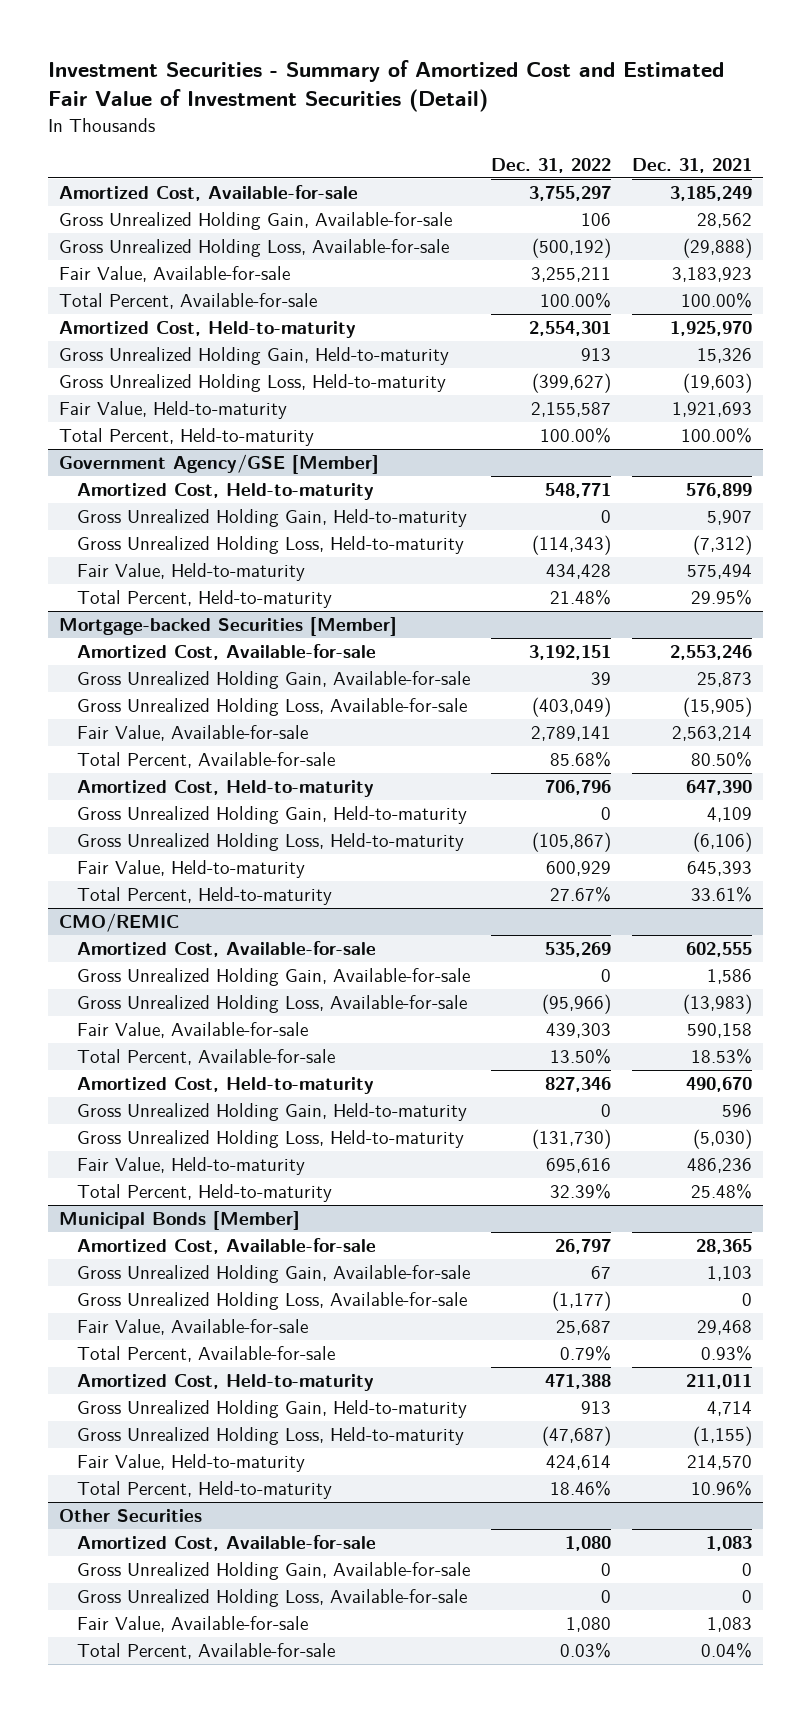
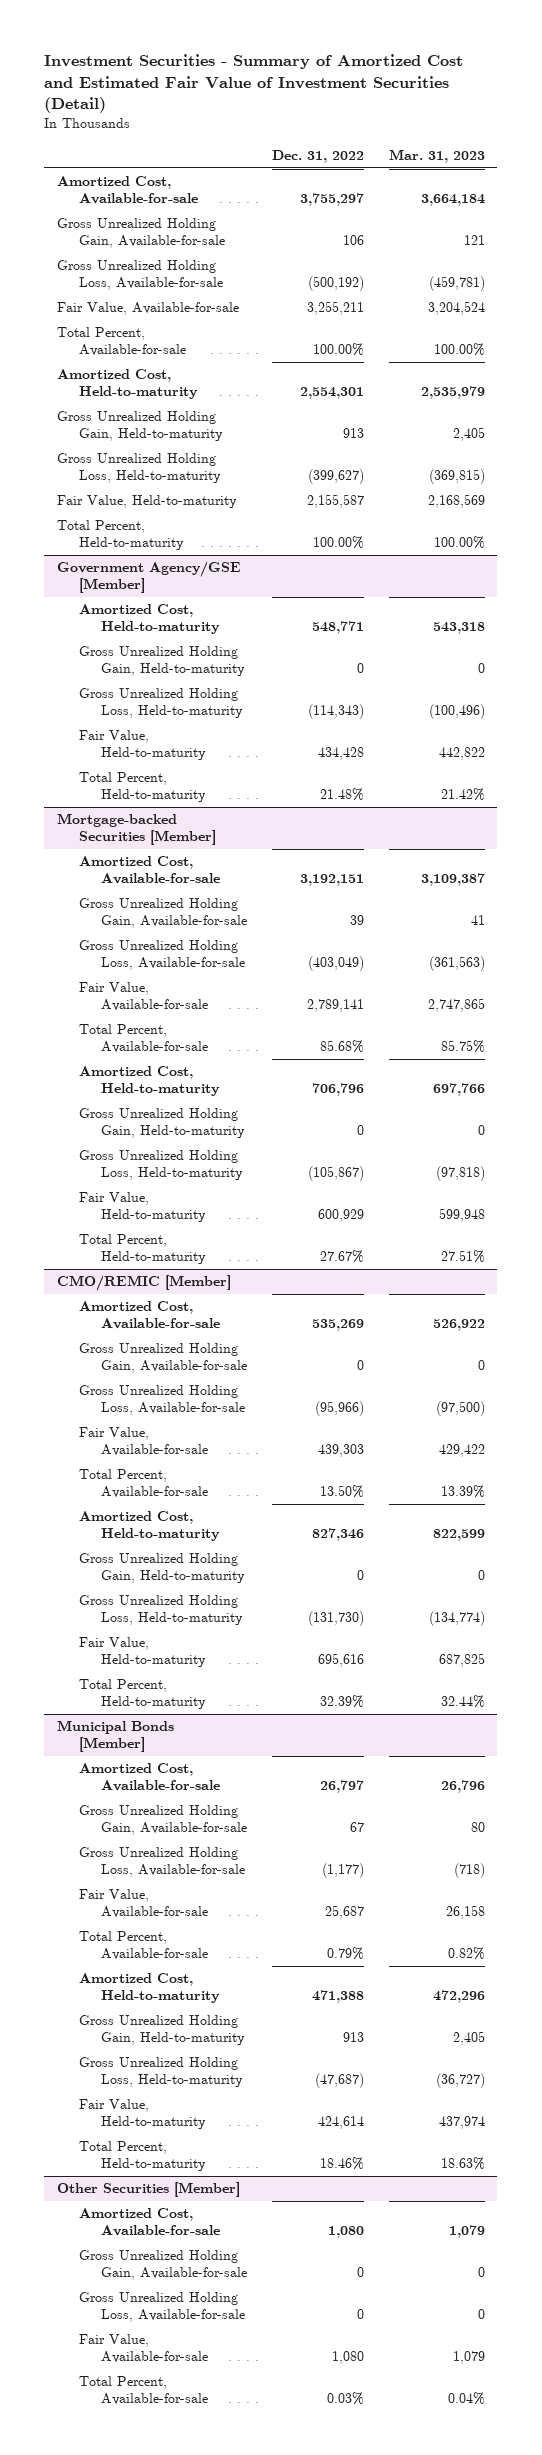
[632,157,753,173] Dec. 31, 2021 -> none
none -> [388,148,485,163] Mar. 31, 2023
[58,913,179,933] CMO/REMIC -> [56,1275,231,1292] CMO/REMIC [Member]
[58,1509,202,1523] Other Securities -> [56,2182,240,2198] Other Securities [Member]

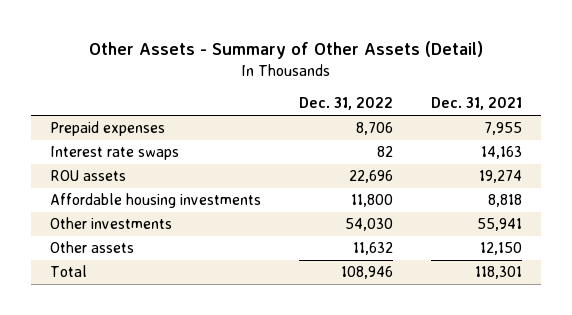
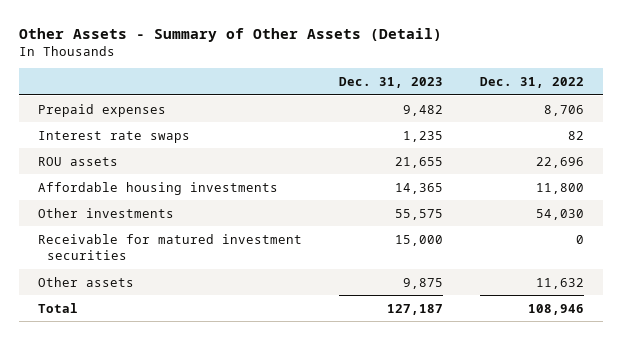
[430,97,522,111] Dec. 31, 2021 -> none
none -> [339,77,444,89] Dec. 31, 2023
none -> [37,233,302,261] Receivable for matured investment securities

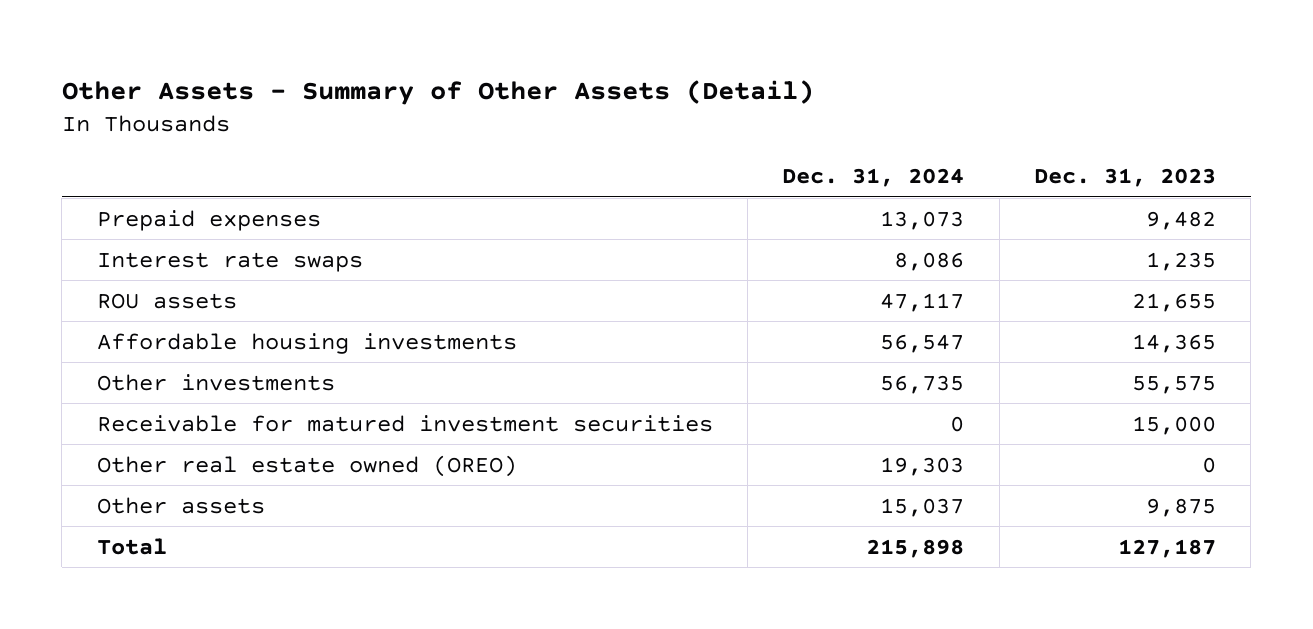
[480,77,585,89] Dec. 31, 2022 -> none
none -> [782,167,965,187] Dec. 31, 2024
none -> [96,454,517,477] Other real estate owned (OREO)

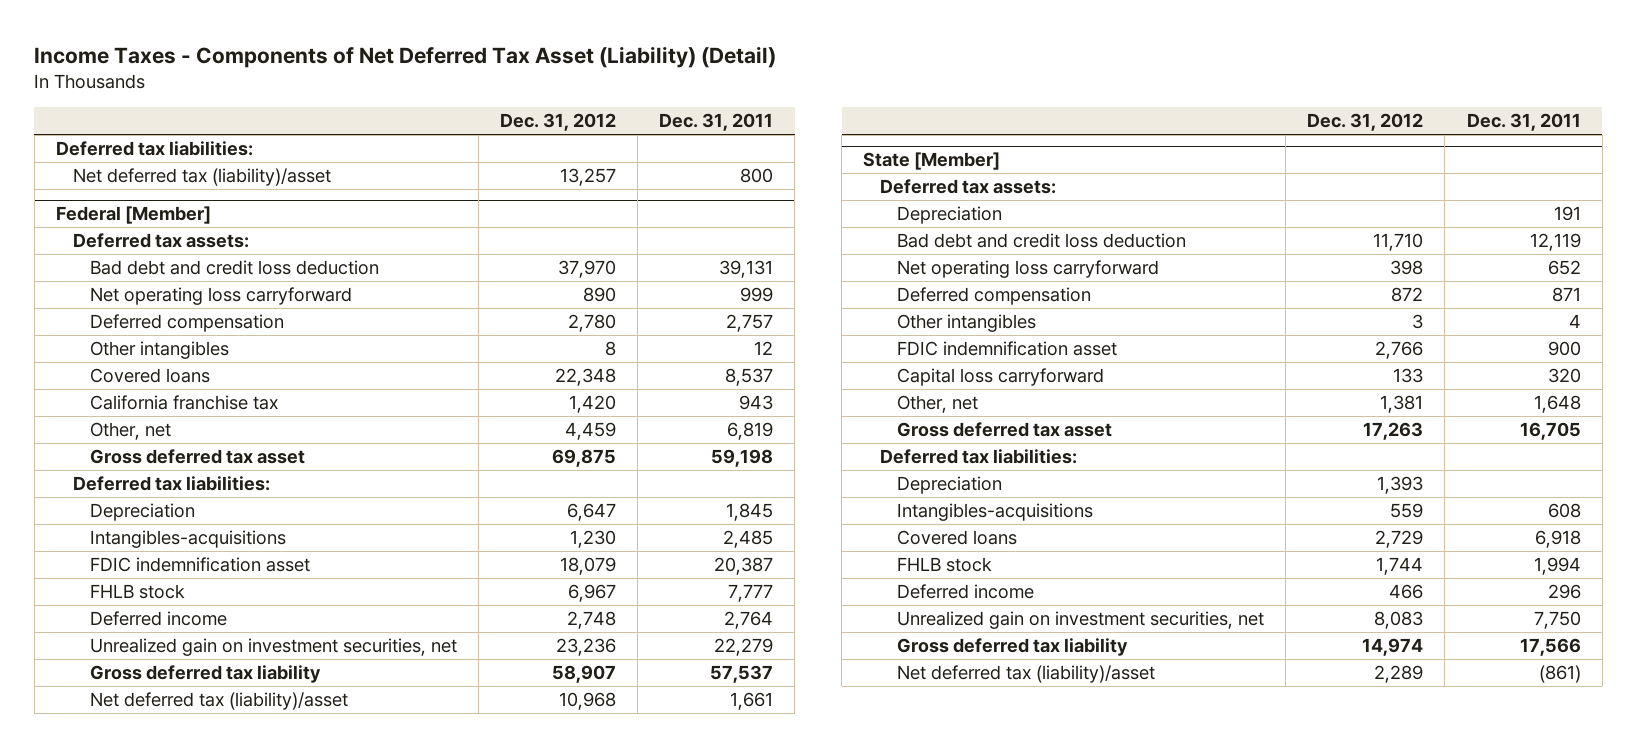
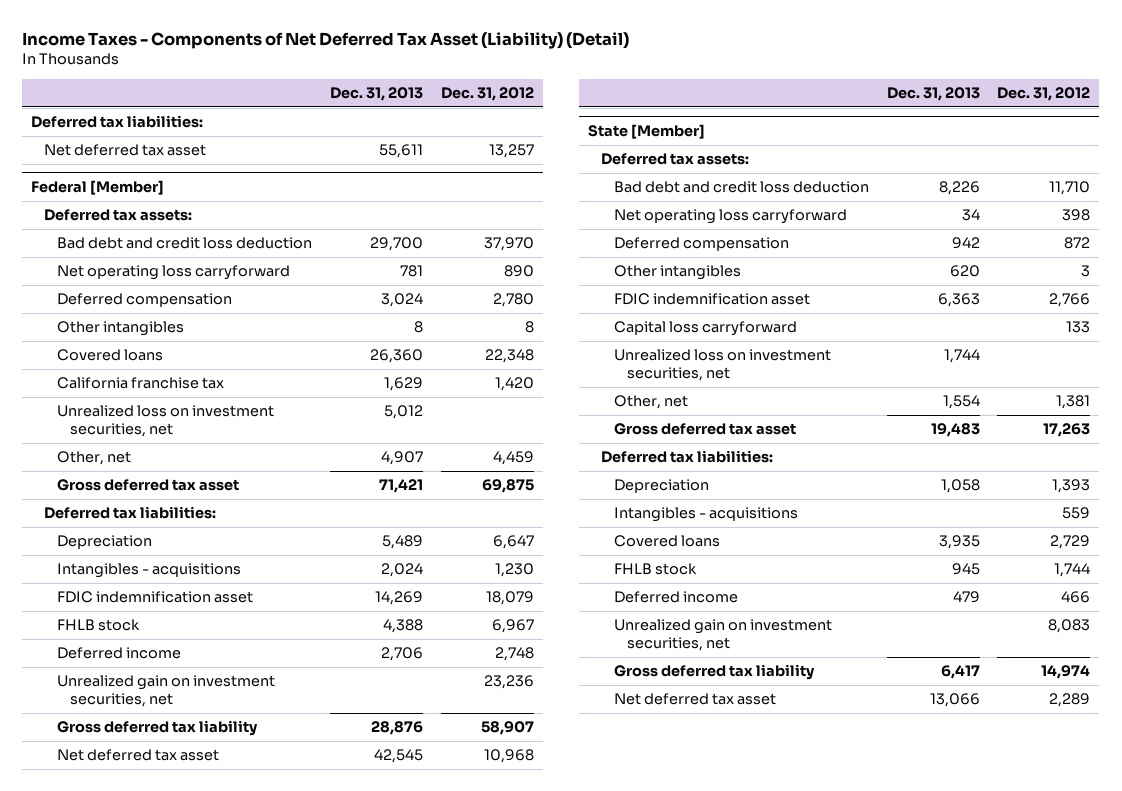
[659,113,774,132] Dec. 31, 2011 -> none
none -> [330,86,424,101] Dec. 31, 2013
[72,168,331,187] Net deferred tax (liability)/asset -> [44,144,207,157] Net deferred tax asset
none -> [57,405,275,438] Unrealized loss on investment securities, net
[89,530,286,549] Intangibles-acquisitions -> [57,563,242,579] Intangibles - acquisitions
[89,692,348,711] Net deferred tax (liability)/asset -> [57,749,220,762] Net deferred tax asset
[897,206,1003,225] Depreciation -> none
none -> [613,349,831,382] Unrealized loss on investment securities, net
[897,503,1094,522] Intangibles-acquisitions -> [613,507,798,523] Intangibles - acquisitions
[897,665,1156,684] Net deferred tax (liability)/asset -> [613,693,776,706] Net deferred tax asset

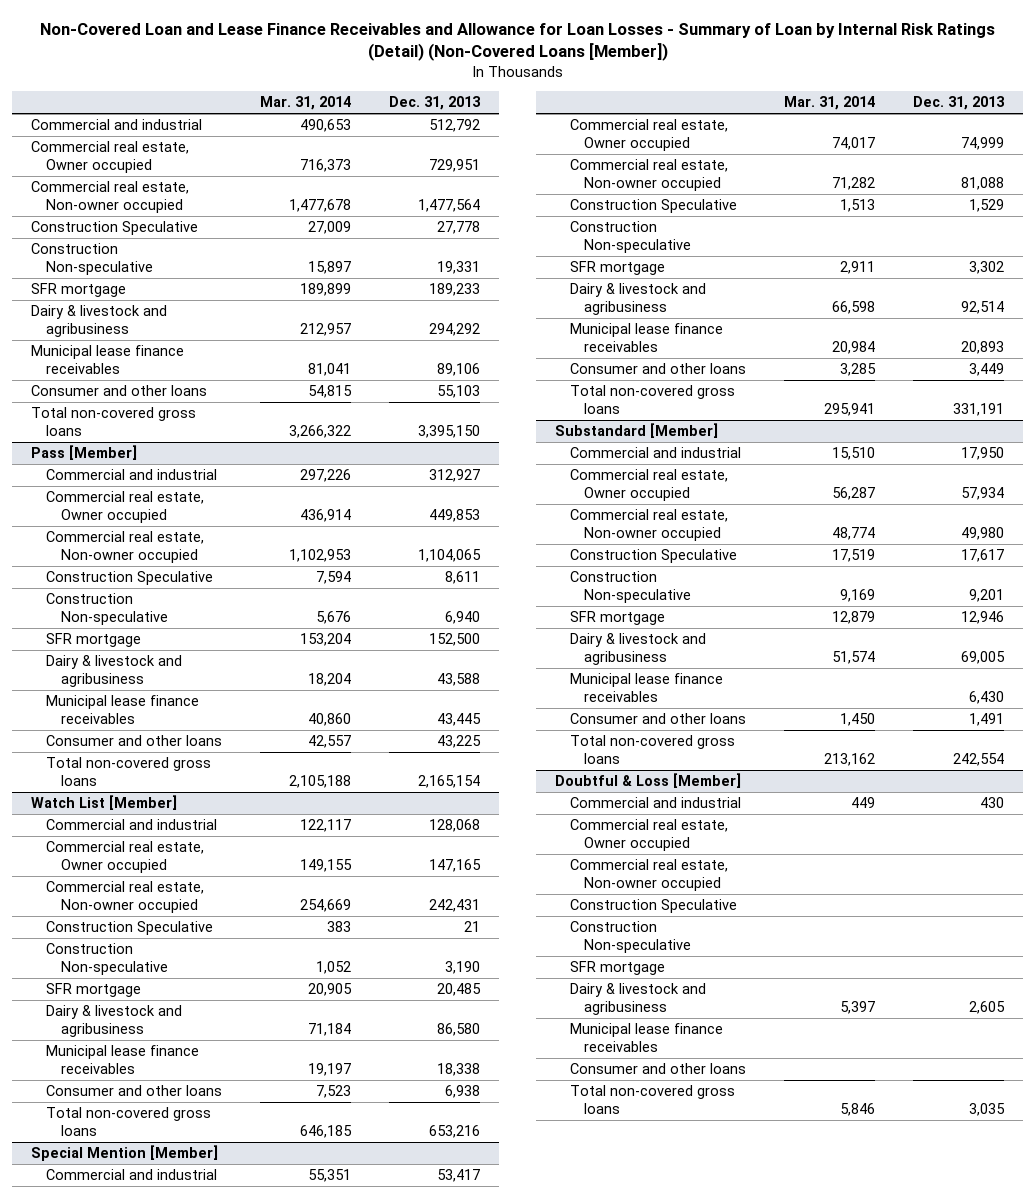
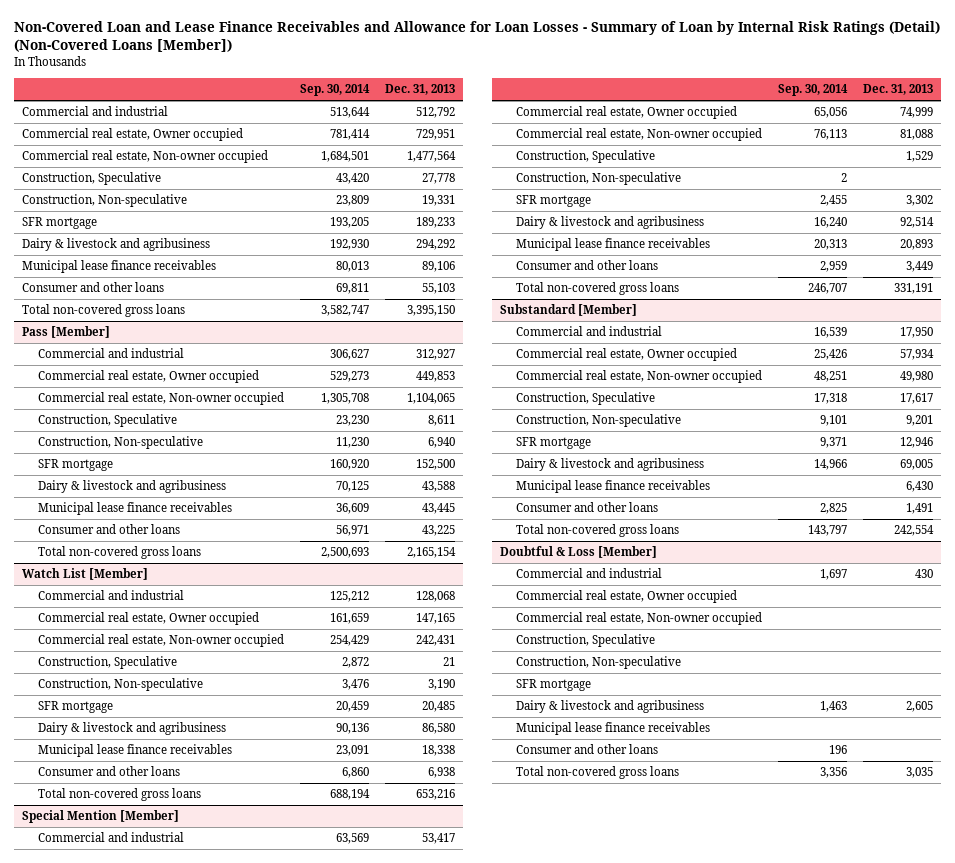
[260,96,352,111] Mar. 31, 2014 -> none
none -> [299,84,370,97] Sep. 30, 2014
[31,221,199,236] Construction Speculative -> [21,172,161,186] Construction, Speculative
[31,243,153,275] Construction Non-speculative -> [21,194,187,208] Construction, Non-speculative
[45,571,213,586] Construction Speculative -> [37,414,177,428] Construction, Speculative
[45,593,168,625] Construction Non-speculative -> [37,436,203,450] Construction, Non-speculative
[45,921,213,936] Construction Speculative -> [37,656,177,670] Construction, Speculative
[45,943,168,975] Construction Non-speculative -> [37,678,203,692] Construction, Non-speculative
[569,199,737,214] Construction Speculative -> [516,150,656,164] Construction, Speculative
[569,221,692,253] Construction Non-speculative -> [516,172,682,186] Construction, Non-speculative
[569,549,737,564] Construction Speculative -> [516,392,656,406] Construction, Speculative
[569,571,692,603] Construction Non-speculative -> [516,414,682,428] Construction, Non-speculative
[569,899,737,914] Construction Speculative -> [516,634,656,648] Construction, Speculative
[569,921,692,953] Construction Non-speculative -> [516,656,682,670] Construction, Non-speculative

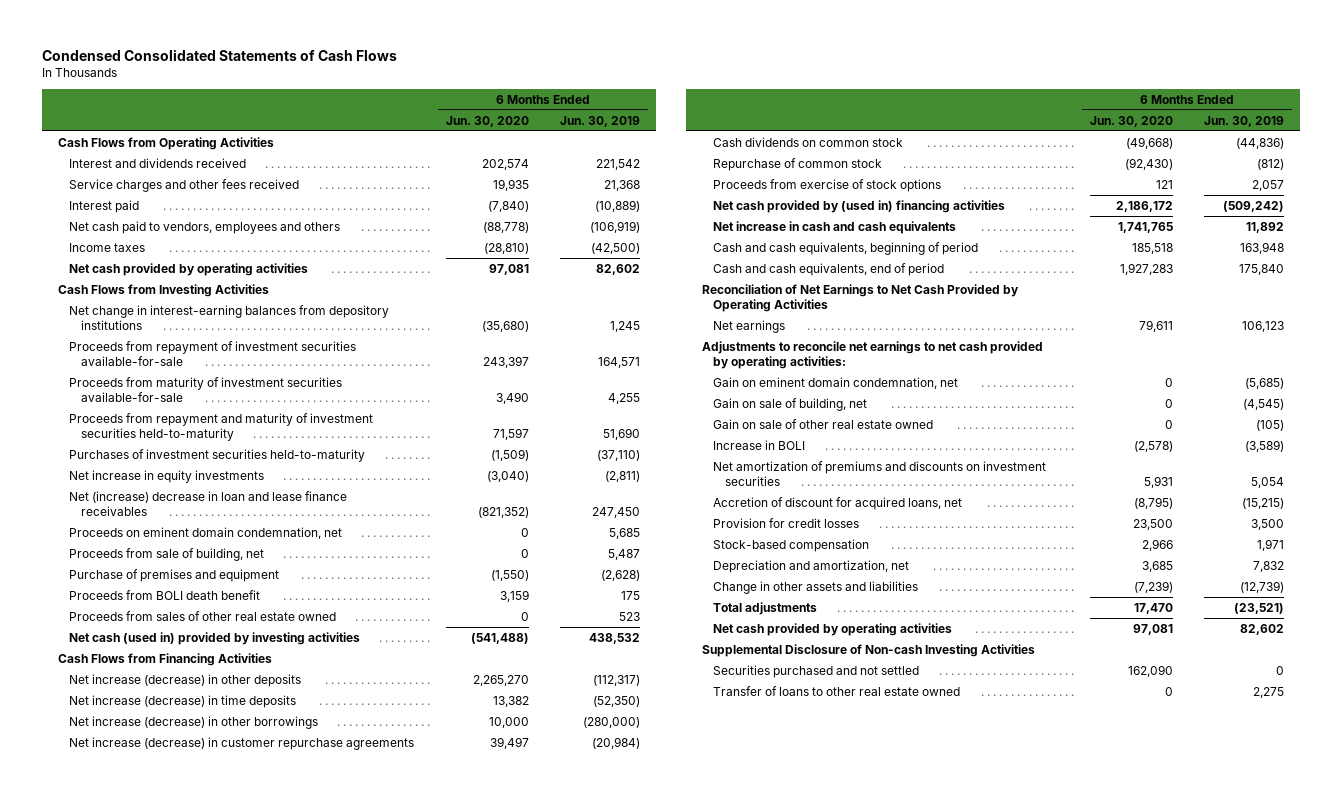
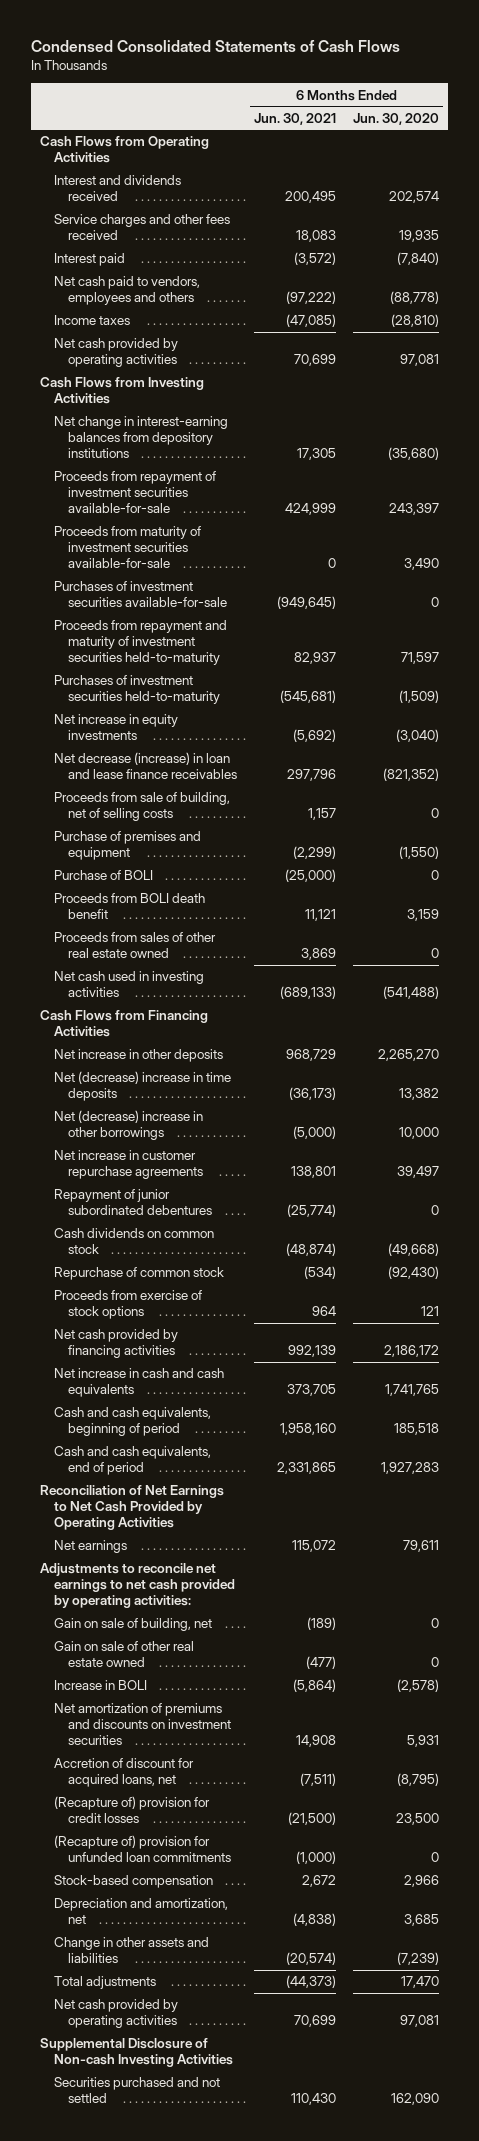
[560,115,641,127] Jun. 30, 2019 -> none
none -> [254,112,337,125] Jun. 30, 2021
none -> [54,581,228,608] Purchases of investment securities available-for-sale
[69,526,343,539] Proceeds on eminent domain condemnation, net -> none
[69,490,348,516] Net (increase) decrease in loan and lease finance receivables -> [54,752,238,780] Net decrease (increase) in loan and lease finance receivables
[69,547,265,561] Proceeds from sale of building, net -> [54,792,231,822] Proceeds from sale of building, net of selling costs
none -> [54,870,154,881] Purchase of BOLI
[69,631,361,645] Net cash (used in) provided by investing activities -> [54,971,205,998] Net cash used in investing activities
[69,673,302,687] Net increase (decrease) in other deposits -> [54,1049,224,1063] Net increase in other deposits
[69,694,297,708] Net increase (decrease) in time deposits -> [54,1071,232,1102] Net (decrease) increase in time deposits
[69,715,319,729] Net increase (decrease) in other borrowings -> [54,1110,204,1141] Net (decrease) increase in other borrowings
[69,736,415,750] Net increase (decrease) in customer repurchase agreements -> [54,1150,204,1180] Net increase in customer repurchase agreements
none -> [54,1189,213,1216] Repayment of junior subordinated debentures
[713,199,1006,213] Net cash provided by (used in) financing activities -> [54,1329,179,1359] Net cash provided by financing activities
[713,376,959,389] Gain on eminent domain condemnation, net -> none
[713,517,860,528] Provision for credit losses -> [54,1796,211,1824] (Recapture of) provision for credit losses
none -> [54,1835,232,1863] (Recapture of) provision for unfunded loan commitments
[713,685,961,696] Transfer of loans to other real estate owned -> none

